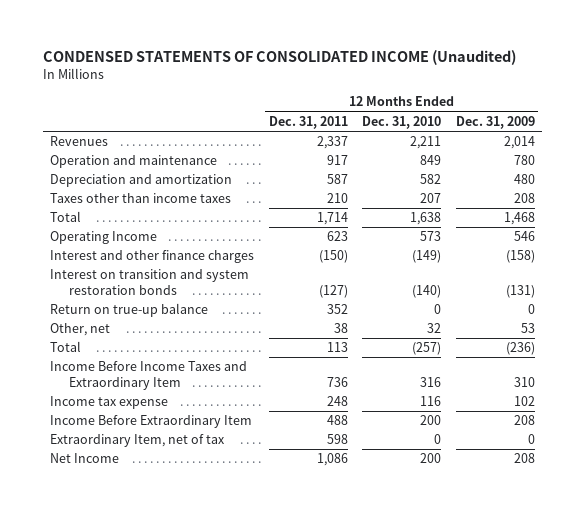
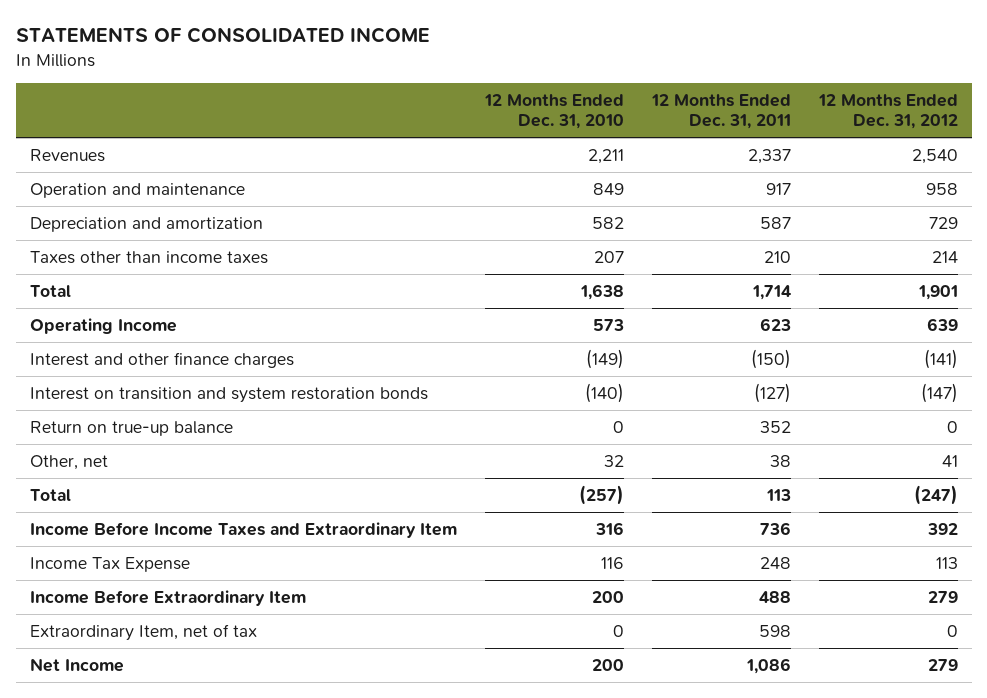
[42,50,516,66] CONDENSED STATEMENTS OF CONSOLIDATED INCOME (Unaudited) -> [15,27,430,44] STATEMENTS OF CONSOLIDATED INCOME
[455,115,535,129] Dec. 31, 2009 -> none
none -> [817,93,958,130] 12 Months Ended Dec. 31, 2012
[50,396,169,410] Income tax expense -> [29,556,190,572] Income Tax Expense

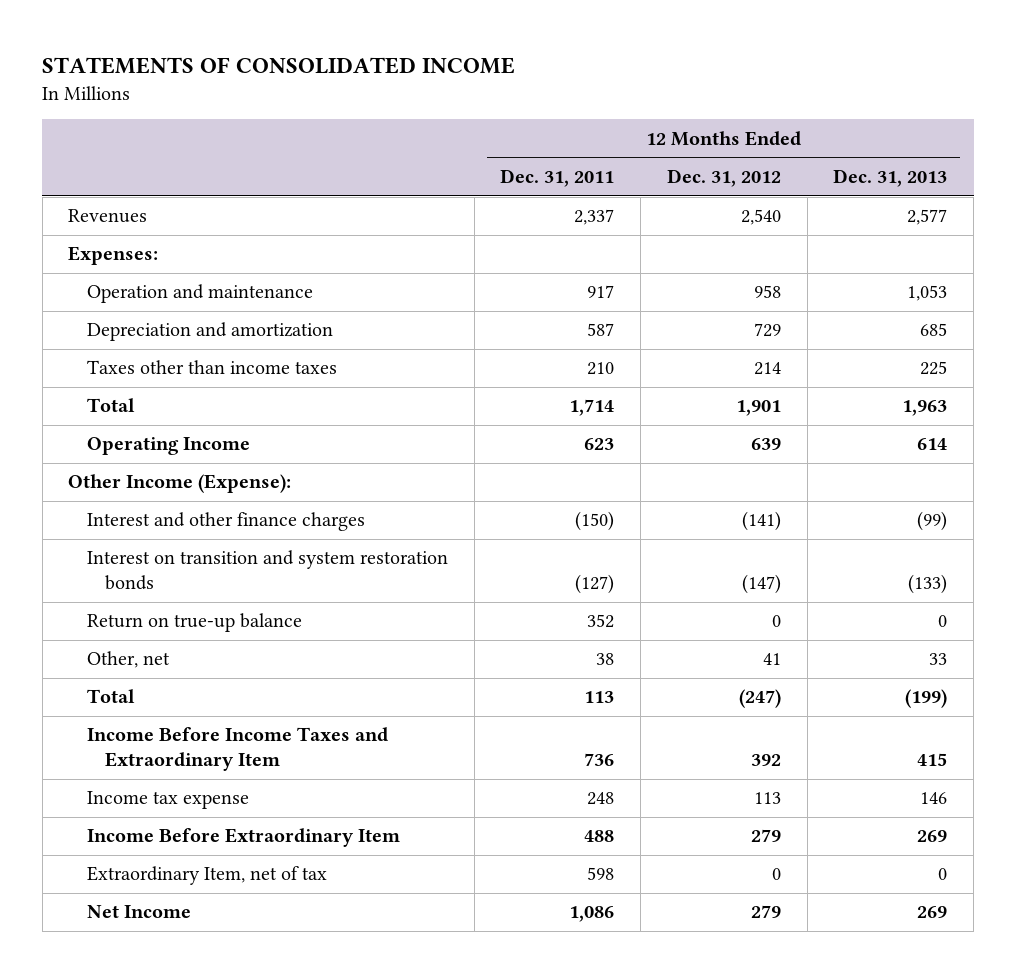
[483,93,624,130] 12 Months Ended Dec. 31, 2010 -> none
none -> [833,168,948,187] Dec. 31, 2013
none -> [68,246,159,266] Expenses:
none -> [68,474,292,494] Other Income (Expense):
[29,556,190,572] Income Tax Expense -> [86,791,249,810] Income tax expense

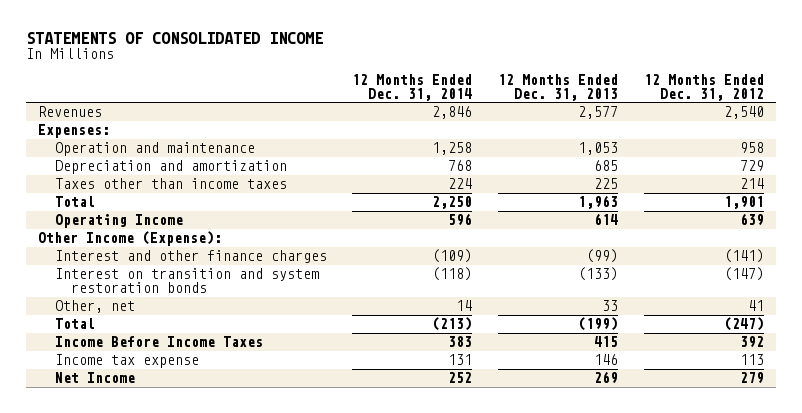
[500,168,615,187] Dec. 31, 2011 -> none
none -> [352,73,473,101] 12 Months Ended Dec. 31, 2014
[86,613,302,633] Return on true-up balance -> none
[86,727,388,772] Income Before Income Taxes and Extraordinary Item -> [54,336,263,348] Income Before Income Taxes
[86,828,400,848] Income Before Extraordinary Item -> none
[86,866,327,886] Extraordinary Item, net of tax -> none

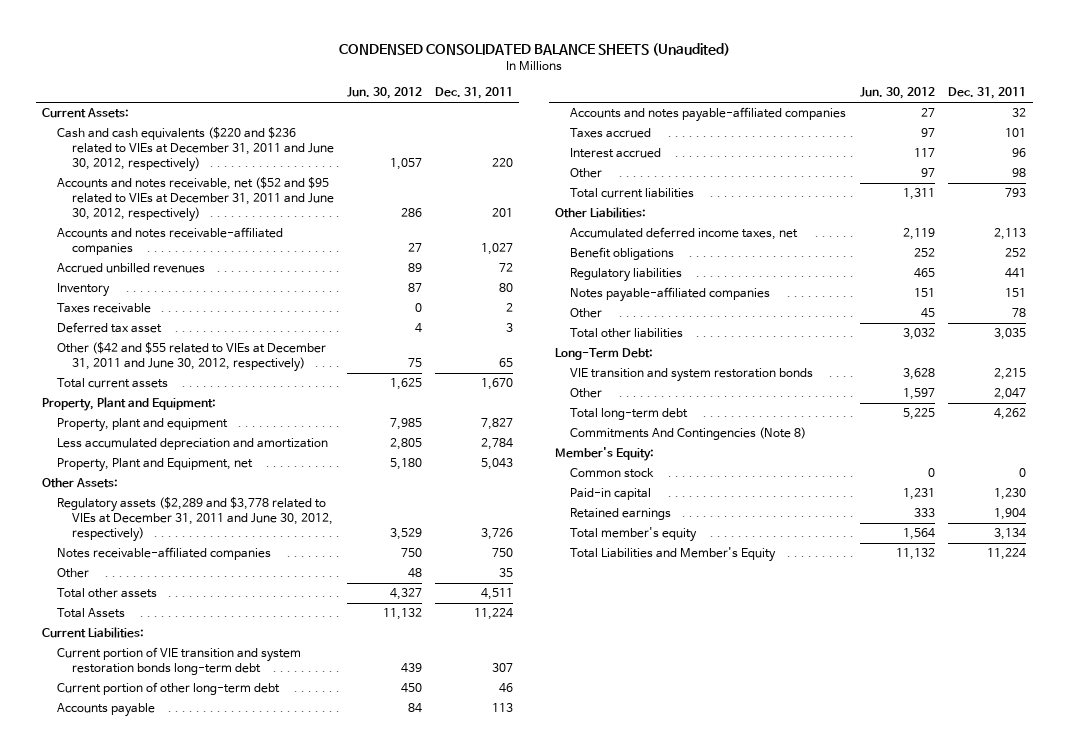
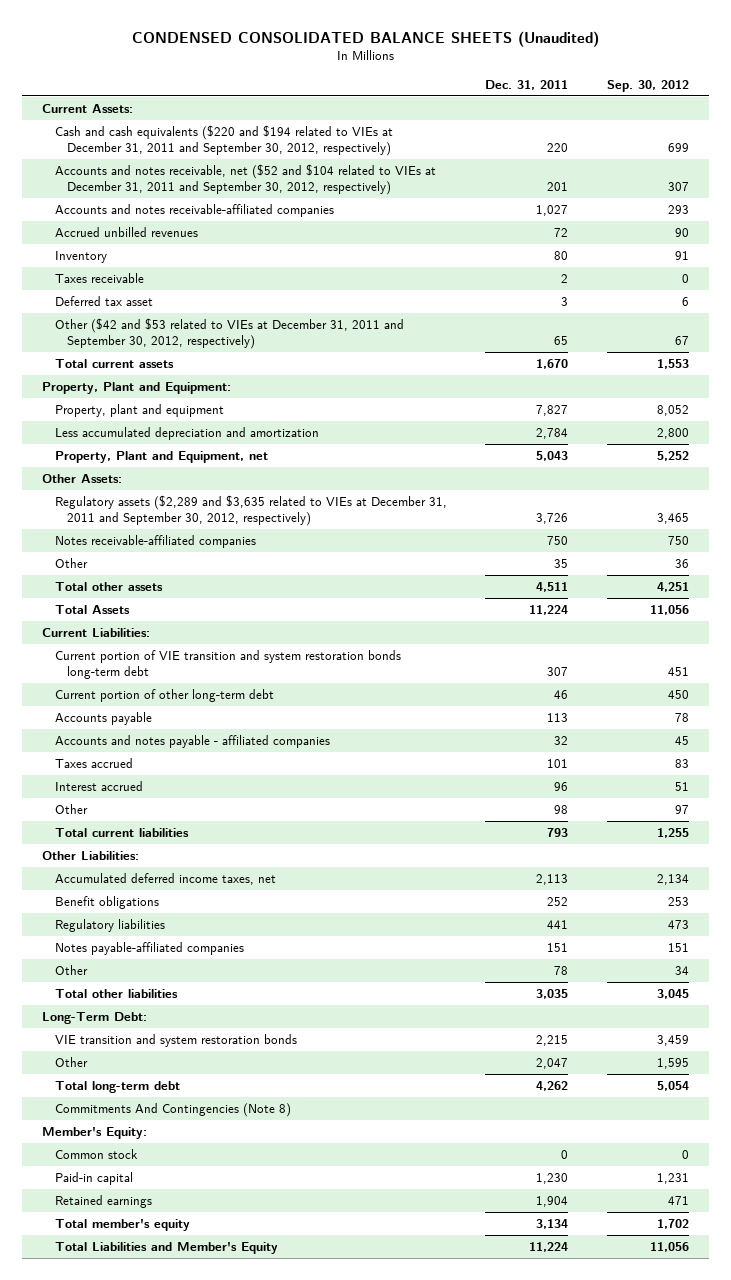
[346,87,422,100] Jun. 30, 2012 -> none
none -> [607,80,690,93] Sep. 30, 2012
[56,127,334,173] Cash and cash equivalents ($220 and $236 related to VIEs at December 31, 2011 and June 30, 2012, respectively) -> [54,124,393,156] Cash and cash equivalents ($220 and $194 related to VIEs at December 31, 2011 and September 30, 2012, respectively)
[56,177,334,223] Accounts and notes receivable, net ($52 and $95 related to VIEs at December 31, 2011 and June 30, 2012, respectively) -> [54,163,436,195] Accounts and notes receivable, net ($52 and $104 related to VIEs at December 31, 2011 and September 30, 2012, respectively)
[56,342,326,373] Other ($42 and $55 related to VIEs at December 31, 2011 and June 30, 2012, respectively) -> [54,317,404,349] Other ($42 and $53 related to VIEs at December 31, 2011 and September 30, 2012, respectively)
[56,497,333,543] Regulatory assets ($2,289 and $3,778 related to VIEs at December 31, 2011 and June 30, 2012, respectively) -> [54,494,447,526] Regulatory assets ($2,289 and $3,635 related to VIEs at December 31, 2011 and September 30, 2012, respectively)
[570,107,847,123] Accounts and notes payable-affiliated companies -> [54,734,330,748] Accounts and notes payable - affiliated companies

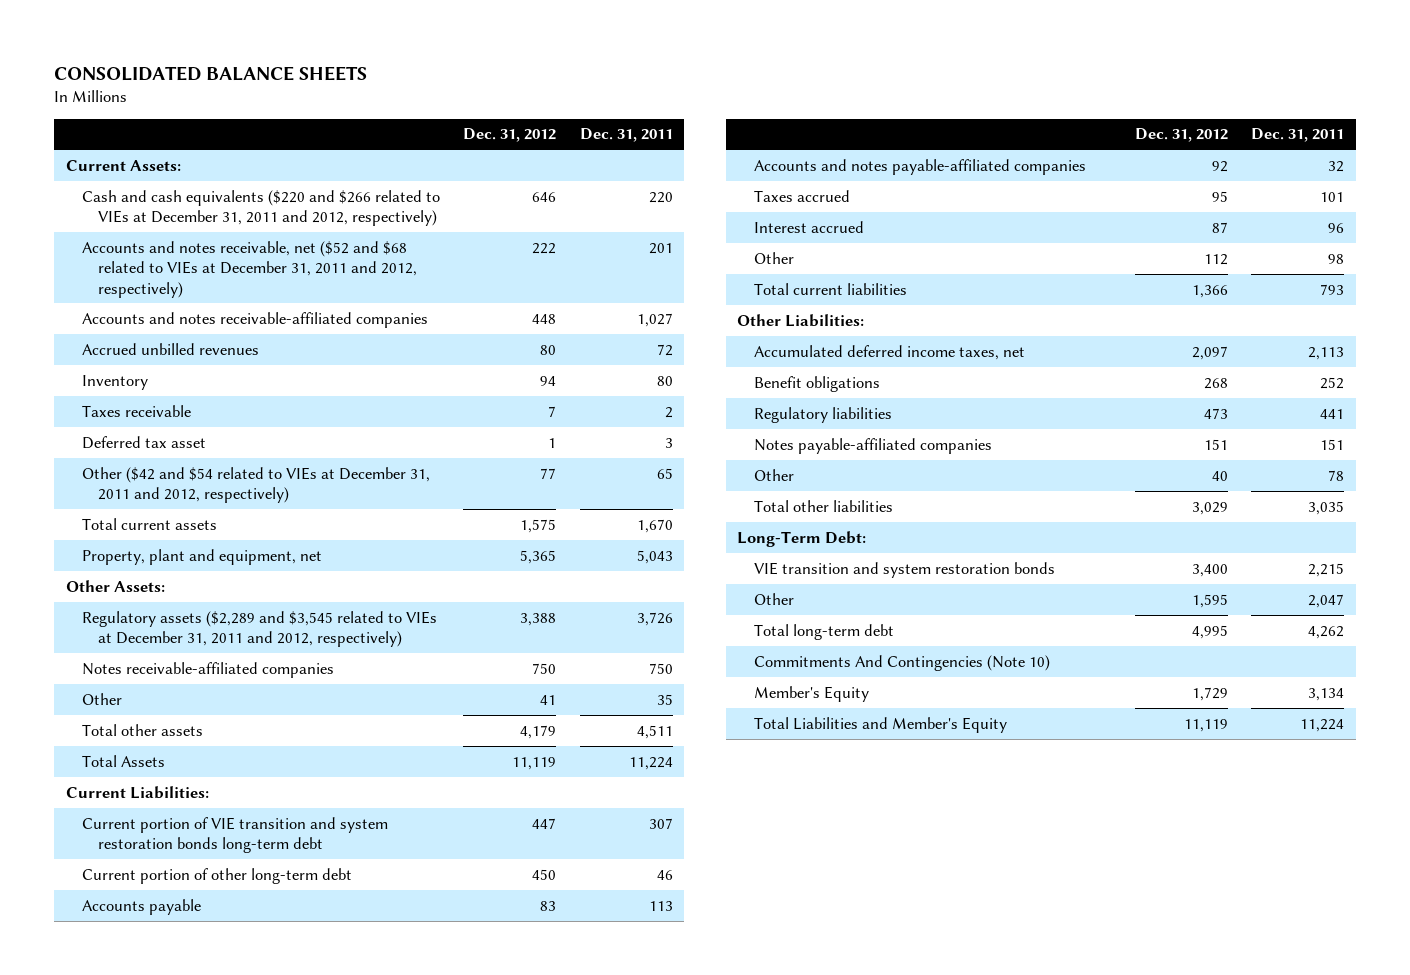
[131,30,599,47] CONDENSED CONSOLIDATED BALANCE SHEETS (Unaudited) -> [54,65,368,81] CONSOLIDATED BALANCE SHEETS
[607,80,690,93] Sep. 30, 2012 -> none
none -> [463,128,557,143] Dec. 31, 2012
[54,124,393,156] Cash and cash equivalents ($220 and $194 related to VIEs at December 31, 2011 and September 30, 2012, respectively) -> [82,189,441,227] Cash and cash equivalents ($220 and $266 related to VIEs at December 31, 2011 and 2012, respectively)
[54,163,436,195] Accounts and notes receivable, net ($52 and $104 related to VIEs at December 31, 2011 and September 30, 2012, respectively) -> [82,240,418,298] Accounts and notes receivable, net ($52 and $68 related to VIEs at December 31, 2011 and 2012, respectively)
[54,317,404,349] Other ($42 and $53 related to VIEs at December 31, 2011 and September 30, 2012, respectively) -> [82,466,431,504] Other ($42 and $54 related to VIEs at December 31, 2011 and 2012, respectively)
[41,381,231,394] Property, Plant and Equipment: -> none
[54,403,224,417] Property, plant and equipment -> none
[54,426,319,440] Less accumulated depreciation and amortization -> none
[54,450,268,463] Property, Plant and Equipment, net -> [82,548,323,565] Property, plant and equipment, net
[54,494,447,526] Regulatory assets ($2,289 and $3,635 related to VIEs at December 31, 2011 and September 30, 2012, respectively) -> [82,610,438,648] Regulatory assets ($2,289 and $3,545 related to VIEs at December 31, 2011 and 2012, respectively)
[54,734,330,748] Accounts and notes payable - affiliated companies -> [753,158,1086,175] Accounts and notes payable-affiliated companies
[41,1126,147,1139] Member's Equity: -> none
[54,1148,138,1159] Common stock -> none
[54,1171,133,1185] Paid-in capital -> none
[54,1194,152,1208] Retained earnings -> none
[54,1102,291,1117] Commitments And Contingencies (Note 8) -> [753,654,1050,671] Commitments And Contingencies (Note 10)
[54,1218,190,1231] Total member's equity -> [753,685,869,702] Member's Equity

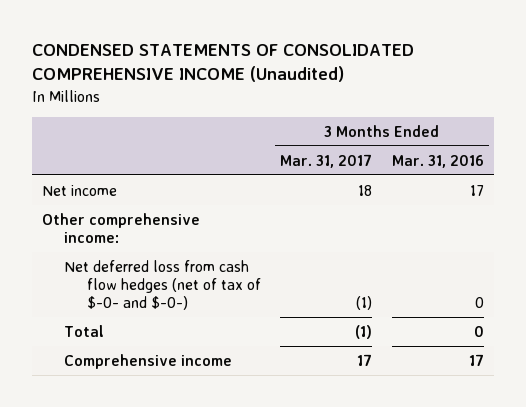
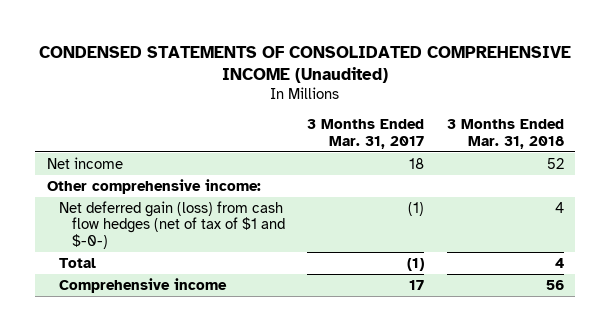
[392,154,485,168] Mar. 31, 2016 -> none
none -> [446,119,564,149] 3 Months Ended Mar. 31, 2018
[64,259,261,311] Net deferred loss from cash flow hedges (net of tax of $-0- and $-0-) -> [59,200,286,249] Net deferred gain (loss) from cash flow hedges (net of tax of $1 and $-0-)

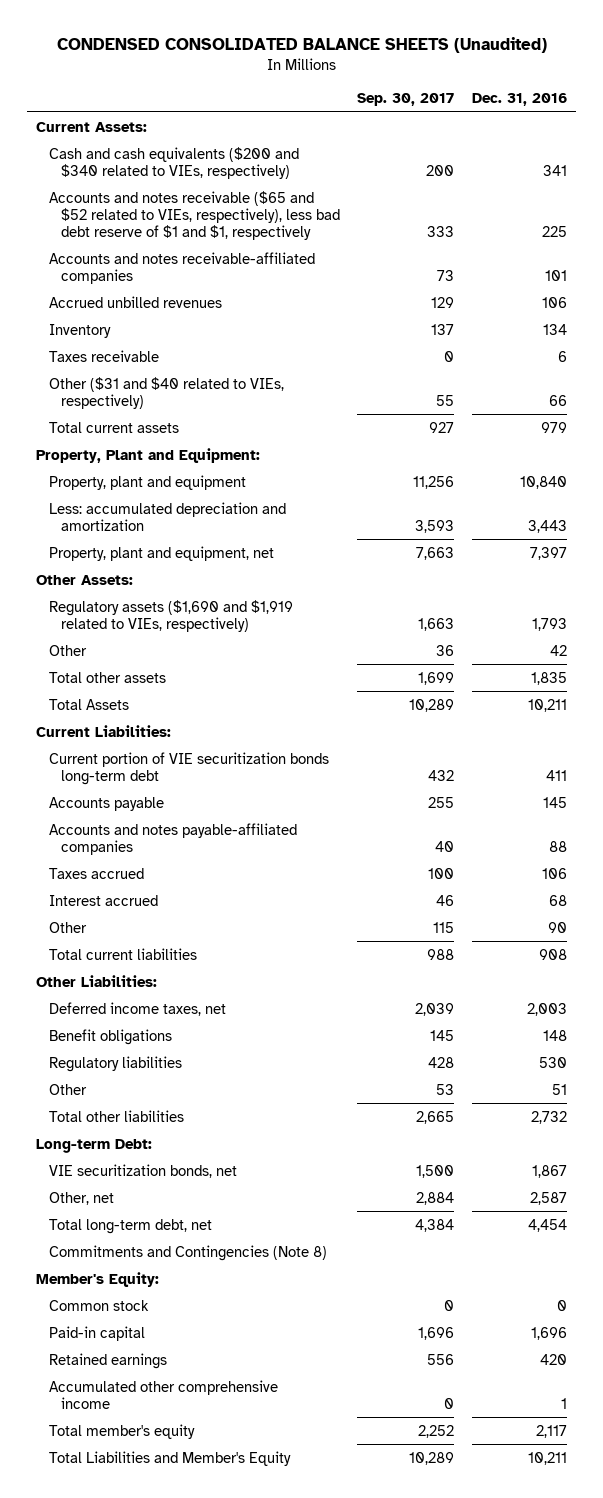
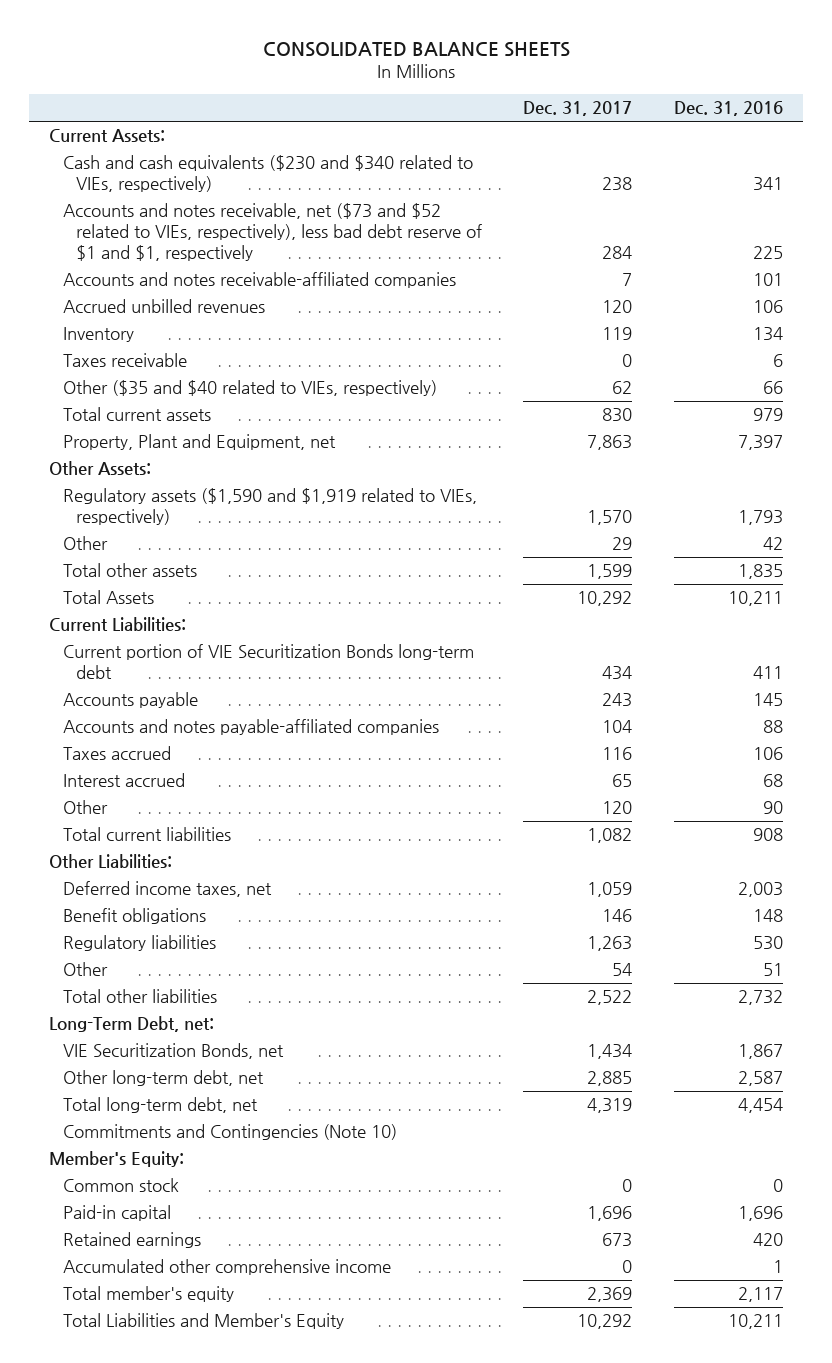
[56,37,547,54] CONDENSED CONSOLIDATED BALANCE SHEETS (Unaudited) -> [263,41,571,57] CONSOLIDATED BALANCE SHEETS
[357,92,455,106] Sep. 30, 2017 -> none
none -> [523,101,633,117] Dec. 31, 2017
[48,146,299,179] Cash and cash equivalents ($200 and $340 related to VIEs, respectively) -> [62,155,473,193] Cash and cash equivalents ($230 and $340 related to VIEs, respectively)
[48,190,340,240] Accounts and notes receivable ($65 and $52 related to VIEs, respectively), less bad debt reserve of $1 and $1, respectively -> [62,203,482,262] Accounts and notes receivable, net ($73 and $52 related to VIEs, respectively), less bad debt reserve of $1 and $1, respectively
[48,376,284,409] Other ($31 and $40 related to VIEs, respectively) -> [62,380,437,397] Other ($35 and $40 related to VIEs, respectively)
[36,447,261,463] Property, Plant and Equipment: -> none
[48,474,246,490] Property, plant and equipment -> none
[48,501,286,531] Less: accumulated depreciation and amortization -> none
[48,545,274,561] Property, plant and equipment, net -> [62,434,336,451] Property, Plant and Equipment, net
[48,599,293,632] Regulatory assets ($1,690 and $1,919 related to VIEs, respectively) -> [62,488,477,526] Regulatory assets ($1,590 and $1,919 related to VIEs, respectively)
[48,751,329,785] Current portion of VIE securitization bonds long-term debt -> [62,644,474,680] Current portion of VIE Securitization Bonds long-term debt
[36,1138,153,1153] Long-term Debt: -> [49,1016,215,1033] Long-Term Debt, net:
[48,1163,237,1178] VIE securitization bonds, net -> [62,1043,284,1060] VIE Securitization Bonds, net
[48,1191,114,1205] Other, net -> [62,1070,264,1087] Other long-term debt, net
[48,1244,327,1261] Commitments and Contingencies (Note 8) -> [62,1124,397,1141] Commitments and Contingencies (Note 10)

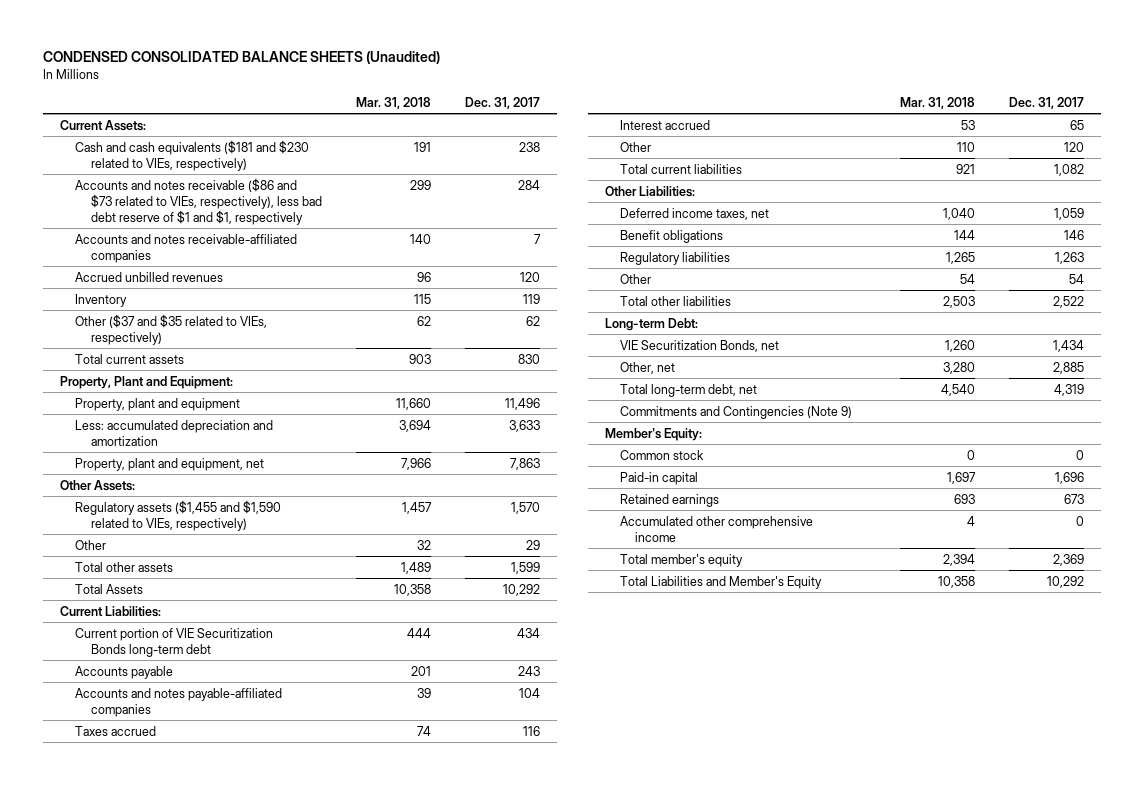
[263,41,571,57] CONSOLIDATED BALANCE SHEETS -> [42,51,440,65] CONDENSED CONSOLIDATED BALANCE SHEETS (Unaudited)
[673,101,783,117] Dec. 31, 2016 -> none
none -> [355,96,431,109] Mar. 31, 2018
[62,155,473,193] Cash and cash equivalents ($230 and $340 related to VIEs, respectively) -> [75,139,310,171] Cash and cash equivalents ($181 and $230 related to VIEs, respectively)
[62,203,482,262] Accounts and notes receivable, net ($73 and $52 related to VIEs, respectively), less bad debt reserve of $1 and $1, respectively -> [75,177,322,225] Accounts and notes receivable ($86 and $73 related to VIEs, respectively), less bad debt reserve of $1 and $1, respectively
[62,353,187,368] Taxes receivable -> none
[62,380,437,397] Other ($35 and $40 related to VIEs, respectively) -> [75,313,268,345] Other ($37 and $35 related to VIEs, respectively)
none -> [59,375,233,389] Property, Plant and Equipment:
none -> [75,397,241,411] Property, plant and equipment
none -> [75,419,274,446] Less: accumulated depreciation and amortization
[62,434,336,451] Property, Plant and Equipment, net -> [75,457,265,471] Property, plant and equipment, net
[62,488,477,526] Regulatory assets ($1,590 and $1,919 related to VIEs, respectively) -> [75,499,282,531] Regulatory assets ($1,455 and $1,590 related to VIEs, respectively)
[49,1016,215,1033] Long-Term Debt, net: -> [604,317,698,331] Long-term Debt:
[62,1070,264,1087] Other long-term debt, net -> [619,361,675,374] Other, net
[62,1124,397,1141] Commitments and Contingencies (Note 10) -> [619,405,852,419] Commitments and Contingencies (Note 9)

